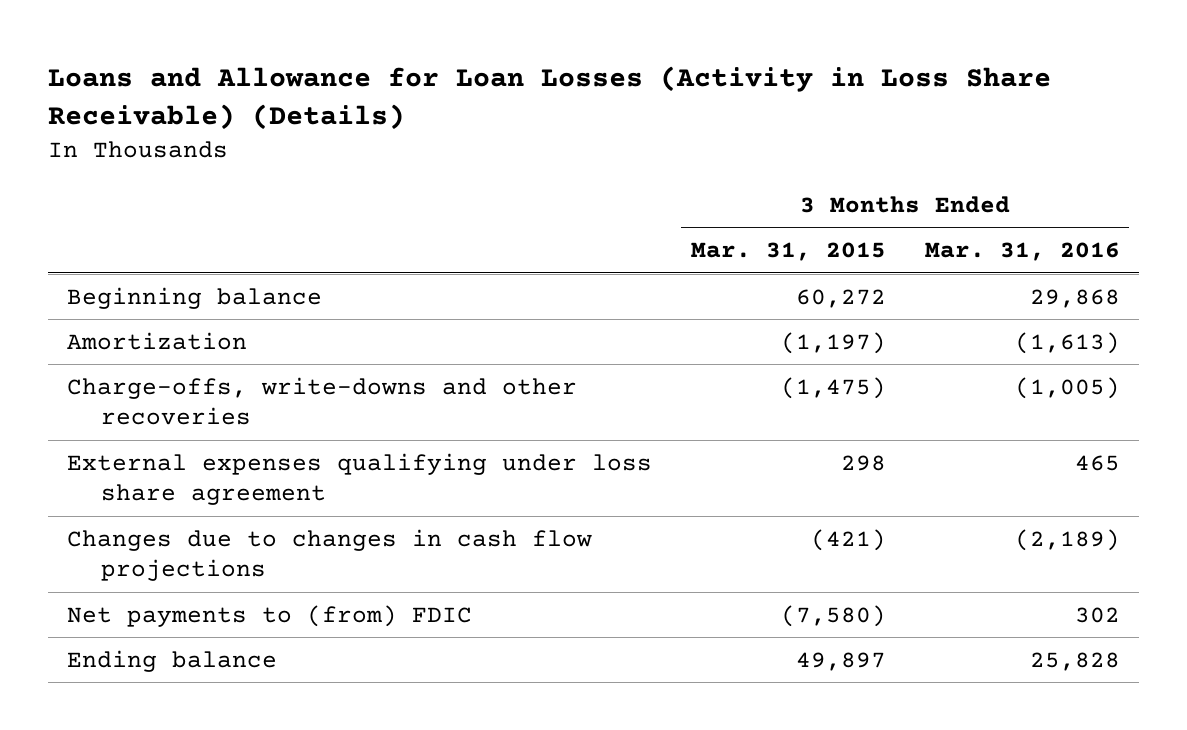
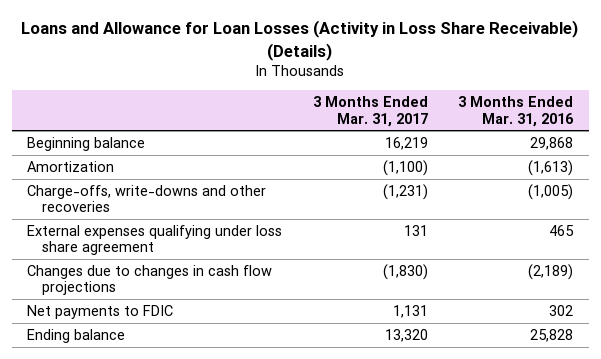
[690,242,886,262] Mar. 31, 2015 -> none
none -> [312,96,428,127] 3 Months Ended Mar. 31, 2017
[67,604,473,627] Net payments to (from) FDIC -> [27,304,174,319] Net payments to FDIC

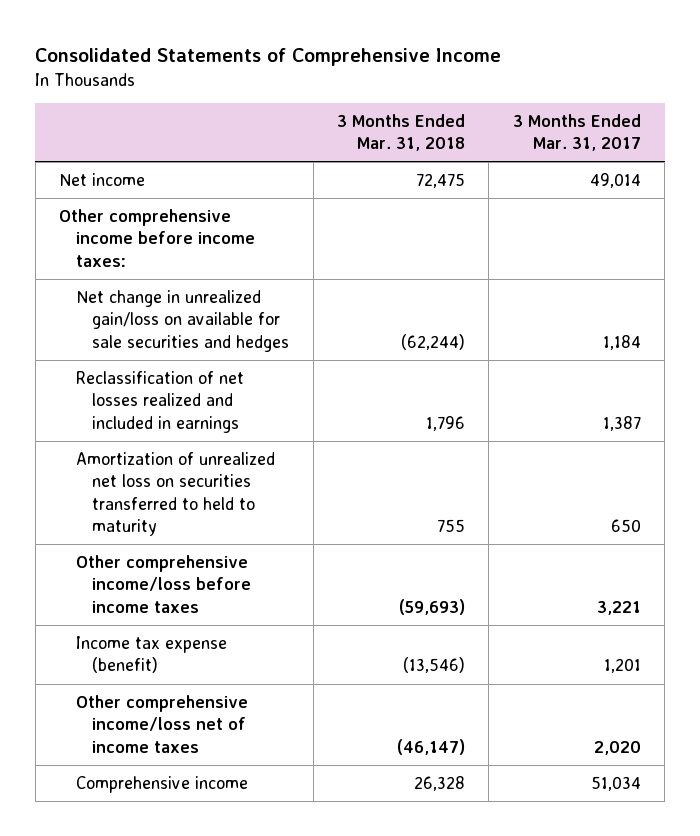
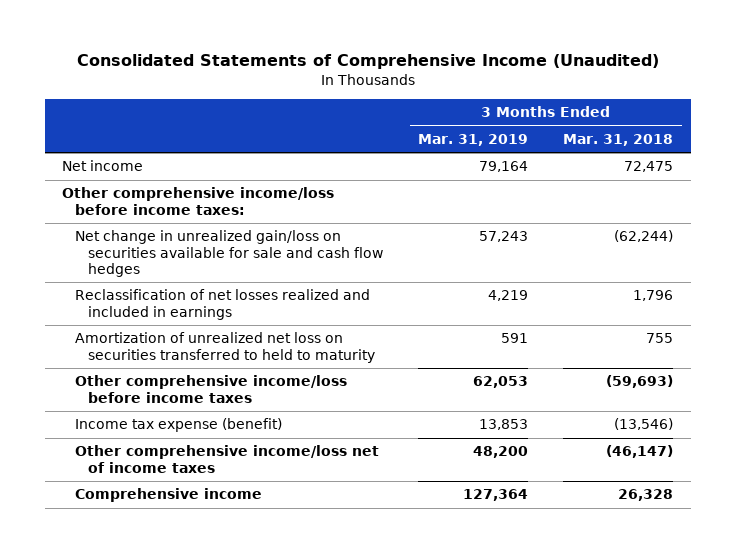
[35,48,502,67] Consolidated Statements of Comprehensive Income -> [76,54,659,70] Consolidated Statements of Comprehensive Income (Unaudited)
[512,113,641,152] 3 Months Ended Mar. 31, 2017 -> none
none -> [418,133,529,146] Mar. 31, 2019
[59,208,255,267] Other comprehensive income before income taxes: -> [62,187,335,215] Other comprehensive income/loss before income taxes:
[75,289,290,352] Net change in unrealized gain/loss on available for sale securities and hedges -> [75,230,384,278] Net change in unrealized gain/loss on securities available for sale and cash flow hedges

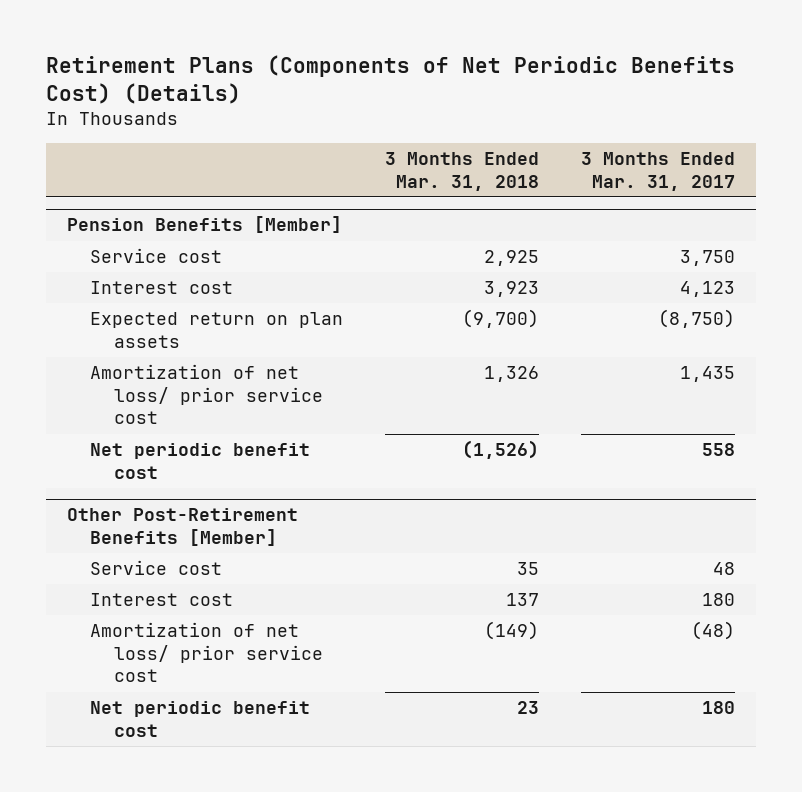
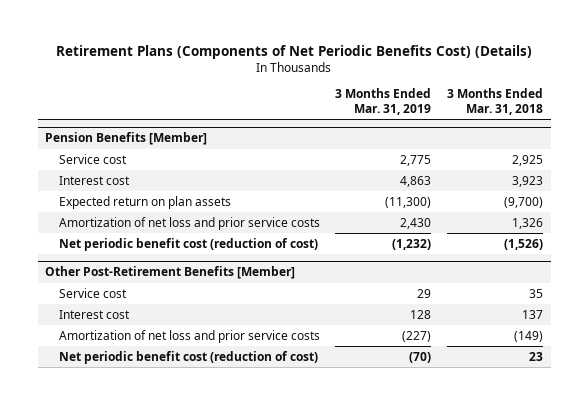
[581,151,736,191] 3 Months Ended Mar. 31, 2017 -> none
none -> [335,88,432,116] 3 Months Ended Mar. 31, 2019
[90,364,323,425] Amortization of net loss/ prior service cost -> [58,216,320,230] Amortization of net loss and prior service costs
[90,443,311,479] Net periodic benefit cost -> [58,237,318,251] Net periodic benefit cost (reduction of cost)
[90,622,323,683] Amortization of net loss/ prior service cost -> [58,329,320,343] Amortization of net loss and prior service costs
[90,701,311,737] Net periodic benefit cost -> [58,350,318,364] Net periodic benefit cost (reduction of cost)

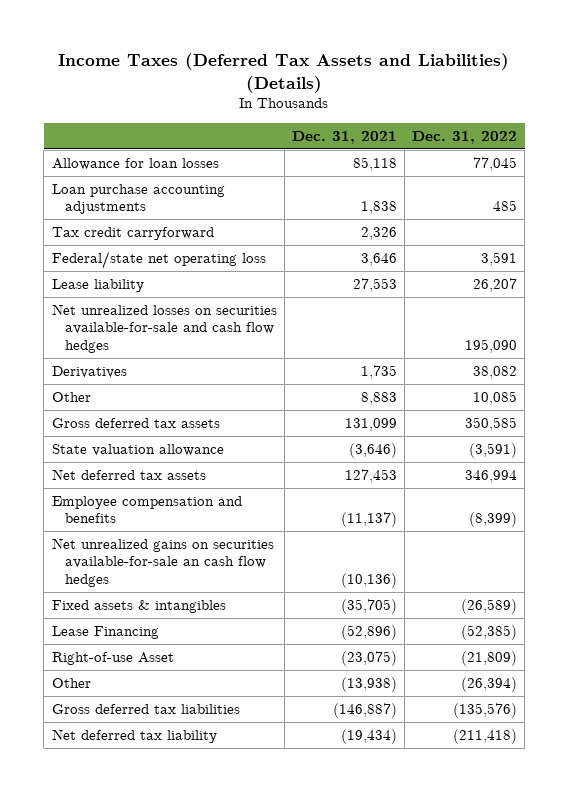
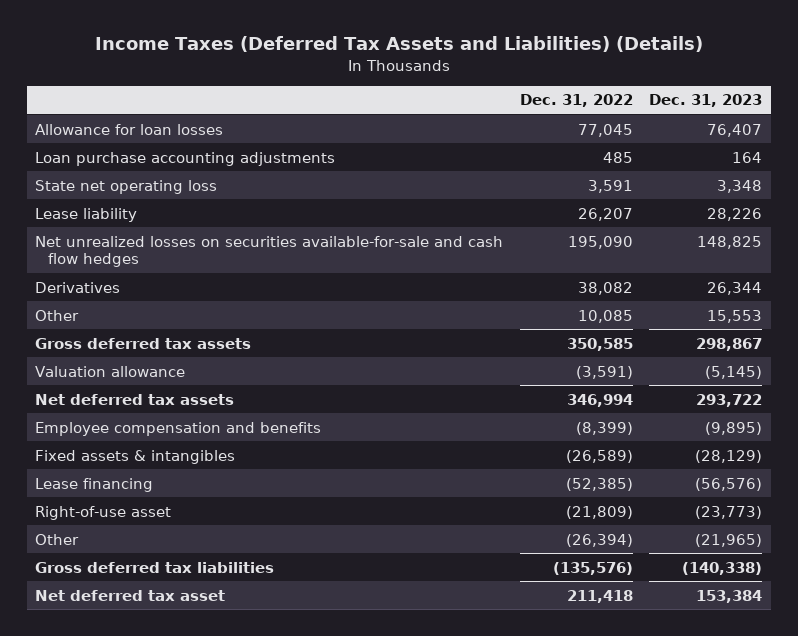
[291,130,397,144] Dec. 31, 2021 -> none
none -> [649,94,763,108] Dec. 31, 2023
[51,226,214,240] Tax credit carryforward -> none
[51,250,266,269] Federal/state net operating loss -> [35,179,218,194] State net operating loss
[51,443,224,456] State valuation allowance -> [35,365,186,377] Valuation allowance
[51,537,274,587] Net unrealized gains on securities available-for-sale an cash flow hedges -> none
[51,625,159,639] Lease Financing -> [35,477,154,492] Lease financing
[51,651,174,665] Right-of-use Asset -> [35,505,172,520] Right-of-use asset
[51,728,217,743] Net deferred tax liability -> [35,589,226,601] Net deferred tax asset
[453,728,518,744] (211,418) -> [566,589,633,603] 211,418

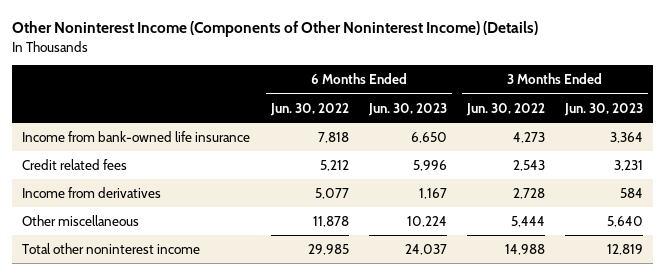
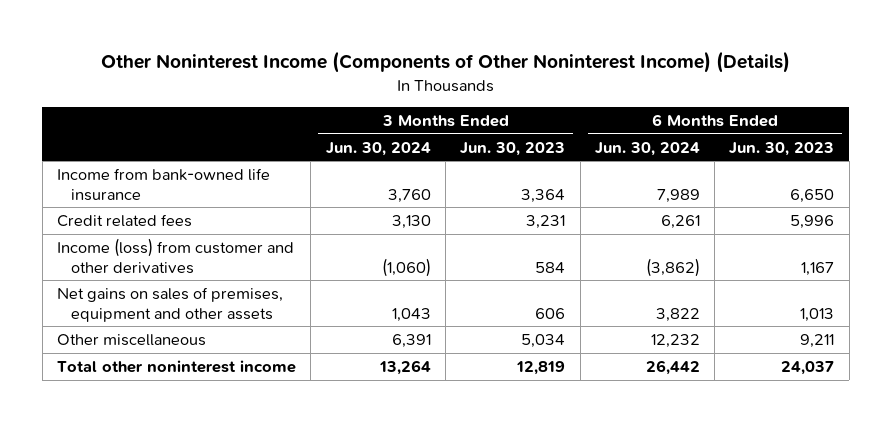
[269,102,349,116] Jun. 30, 2022 -> none
[466,102,546,116] Jun. 30, 2022 -> none
none -> [325,141,431,156] Jun. 30, 2024
none -> [594,141,700,156] Jun. 30, 2024
[22,186,162,198] Income from derivatives -> [57,237,295,274] Income (loss) from customer and other derivatives
none -> [57,286,284,322] Net gains on sales of premises, equipment and other assets
[406,215,447,227] 10,224 -> [800,333,835,348] 9,211
[607,215,644,227] 5,640 -> [521,333,566,348] 5,034

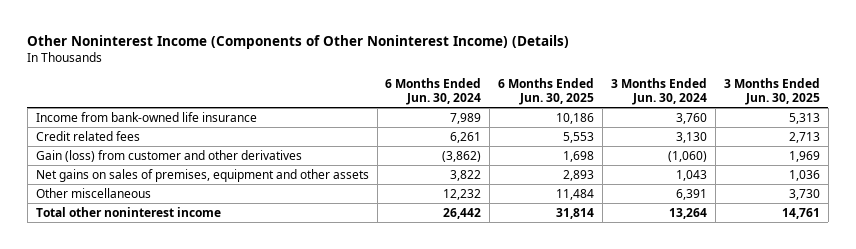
[460,141,566,156] Jun. 30, 2023 -> none
[729,141,835,156] Jun. 30, 2023 -> none
none -> [498,77,595,106] 6 Months Ended Jun. 30, 2025
none -> [723,77,820,106] 3 Months Ended Jun. 30, 2025
[57,237,295,274] Income (loss) from customer and other derivatives -> [35,149,302,162] Gain (loss) from customer and other derivatives

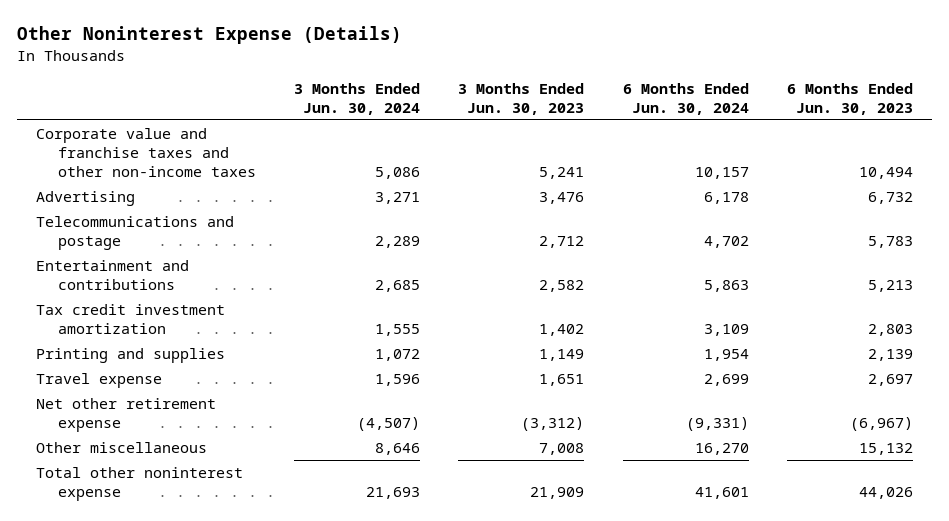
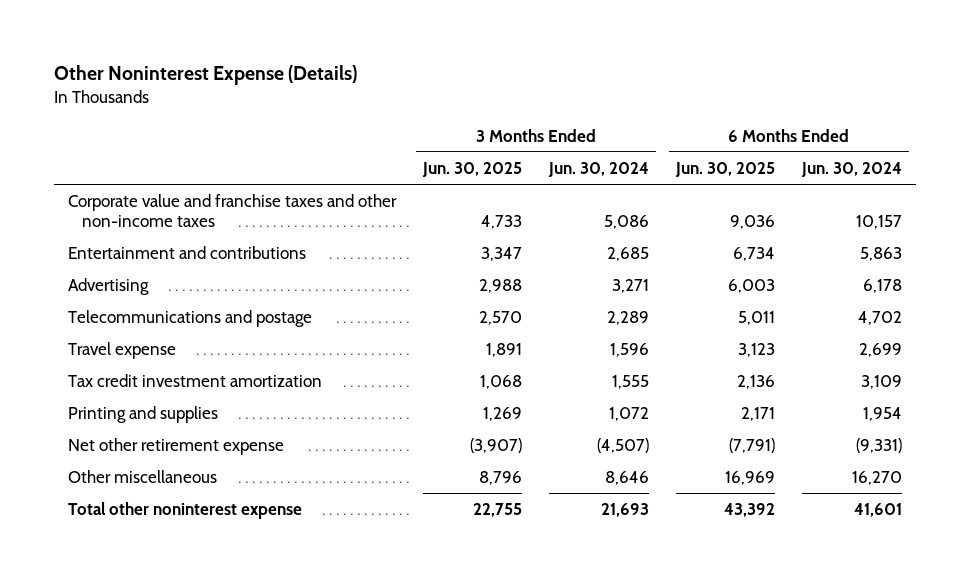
[458,82,585,115] 3 Months Ended Jun. 30, 2023 -> none
[787,82,914,115] 6 Months Ended Jun. 30, 2023 -> none
none -> [421,161,522,177] Jun. 30, 2025
none -> [675,161,776,177] Jun. 30, 2025
[36,259,190,290] Entertainment and contributions -> [67,246,306,260] Entertainment and contributions
[36,372,163,388] Travel expense -> [67,342,176,360] Travel expense

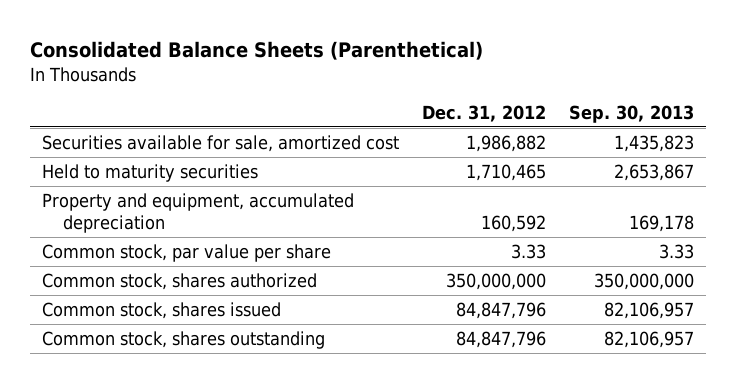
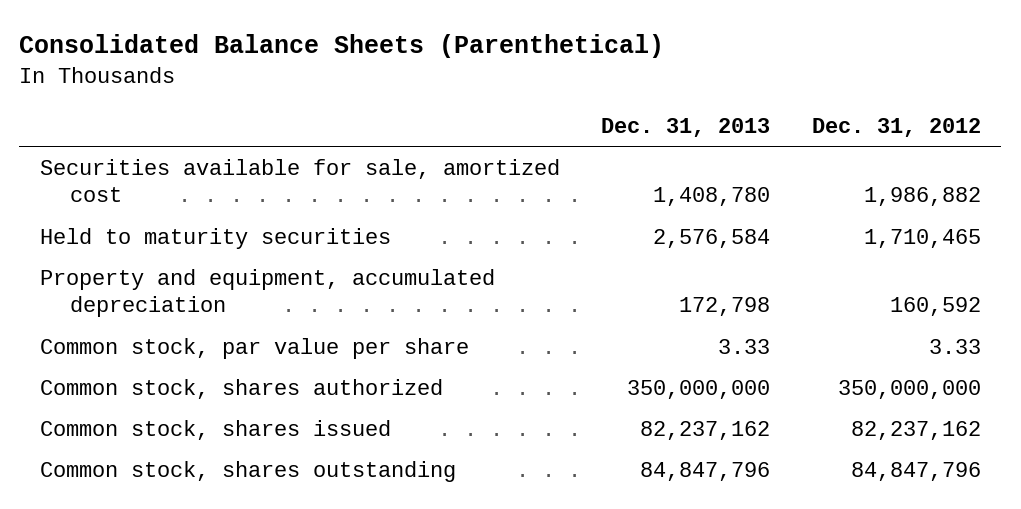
[569,104,695,123] Sep. 30, 2013 -> none
none -> [601,117,771,137] Dec. 31, 2013
[456,301,547,319] 84,847,796 -> [850,420,981,440] 82,237,162

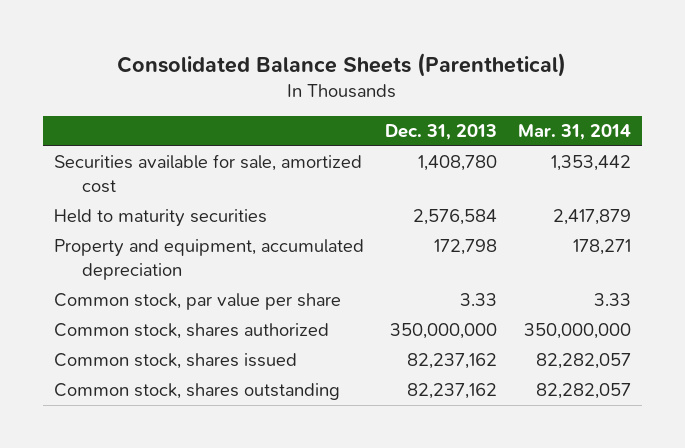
[811,117,981,137] Dec. 31, 2012 -> none
none -> [518,123,632,140] Mar. 31, 2014
[640,461,771,481] 84,847,796 -> [406,383,497,400] 82,237,162

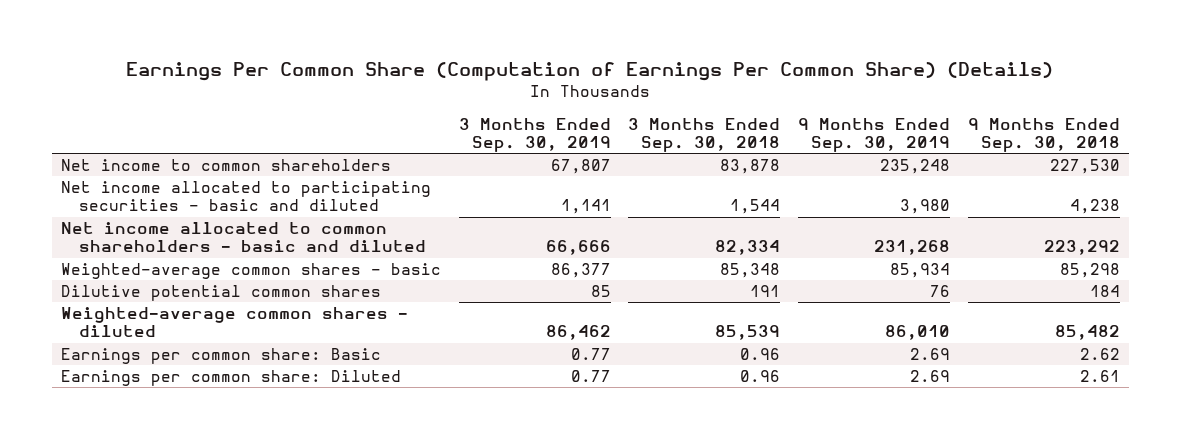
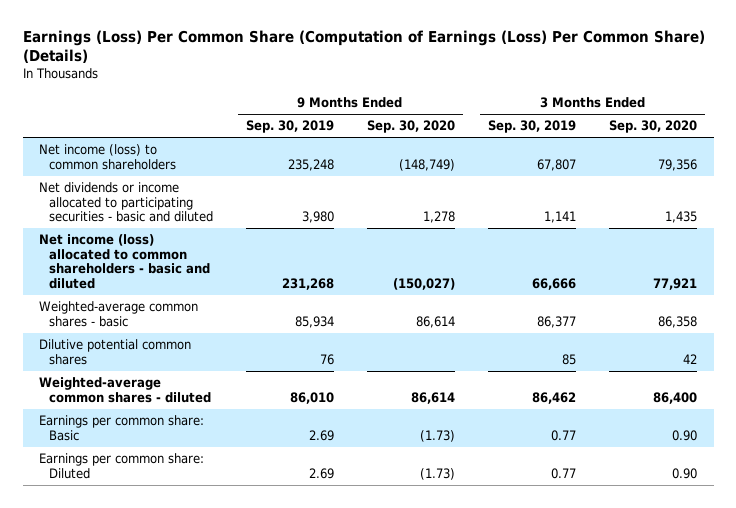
[126,62,1054,82] Earnings Per Common Share (Computation of Earnings Per Common Share) (Details) -> [22,30,705,64] Earnings (Loss) Per Common Share (Computation of Earnings (Loss) Per Common Share) (Details)
[628,117,781,153] 3 Months Ended Sep. 30, 2018 -> none
[968,117,1121,153] 9 Months Ended Sep. 30, 2018 -> none
none -> [366,120,455,134] Sep. 30, 2020
none -> [609,120,698,134] Sep. 30, 2020
[60,159,391,172] Net income to common shareholders -> [39,144,176,170] Net income (loss) to common shareholders
[60,181,431,212] Net income allocated to participating securities - basic and diluted -> [39,182,213,223] Net dividends or income allocated to participating securities - basic and diluted
[60,222,426,253] Net income allocated to common shareholders - basic and diluted -> [39,234,210,289] Net income (loss) allocated to common shareholders - basic and diluted

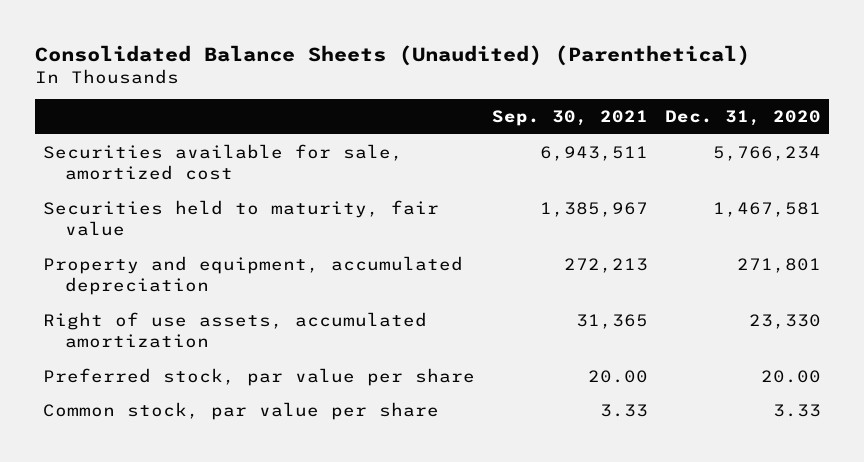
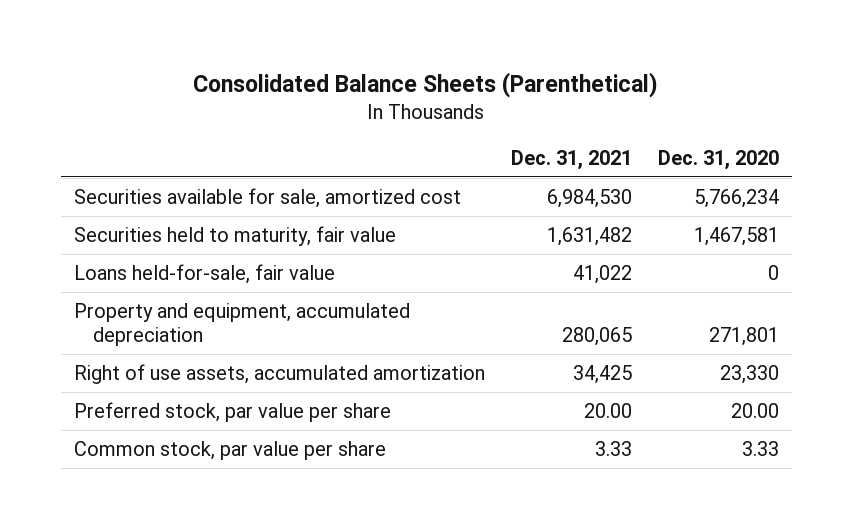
[34,44,750,66] Consolidated Balance Sheets (Unaudited) (Parenthetical) -> [193,71,659,98] Consolidated Balance Sheets (Parenthetical)
[491,110,648,127] Sep. 30, 2021 -> none
none -> [510,149,632,170] Dec. 31, 2021
none -> [73,264,335,285] Loans held-for-sale, fair value

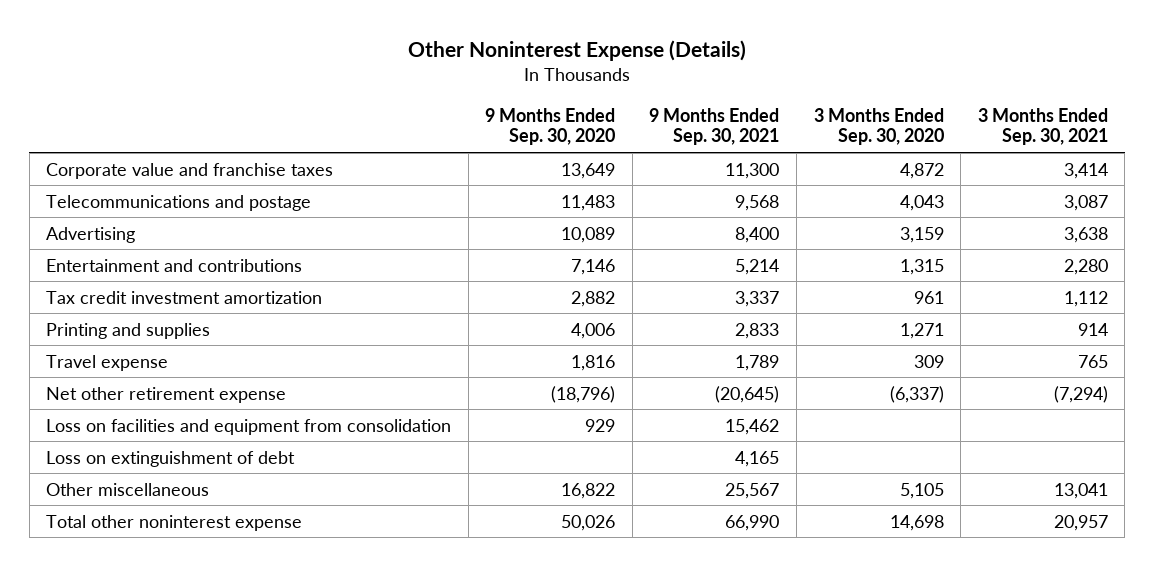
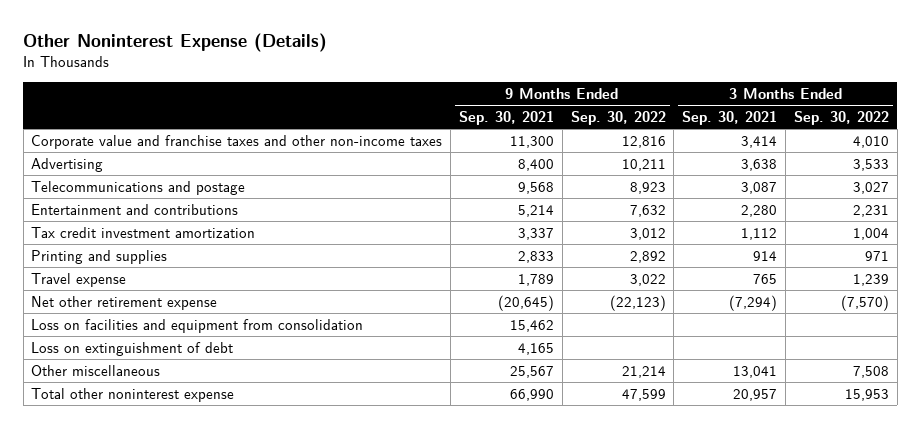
[485,107,616,146] 9 Months Ended Sep. 30, 2020 -> none
[813,107,944,146] 3 Months Ended Sep. 30, 2020 -> none
none -> [570,110,666,125] Sep. 30, 2022
none -> [793,110,889,125] Sep. 30, 2022
[46,162,334,179] Corporate value and franchise taxes -> [31,134,443,149] Corporate value and franchise taxes and other non-income taxes
[46,194,312,211] Telecommunications and postage -> [31,180,246,195] Telecommunications and postage

